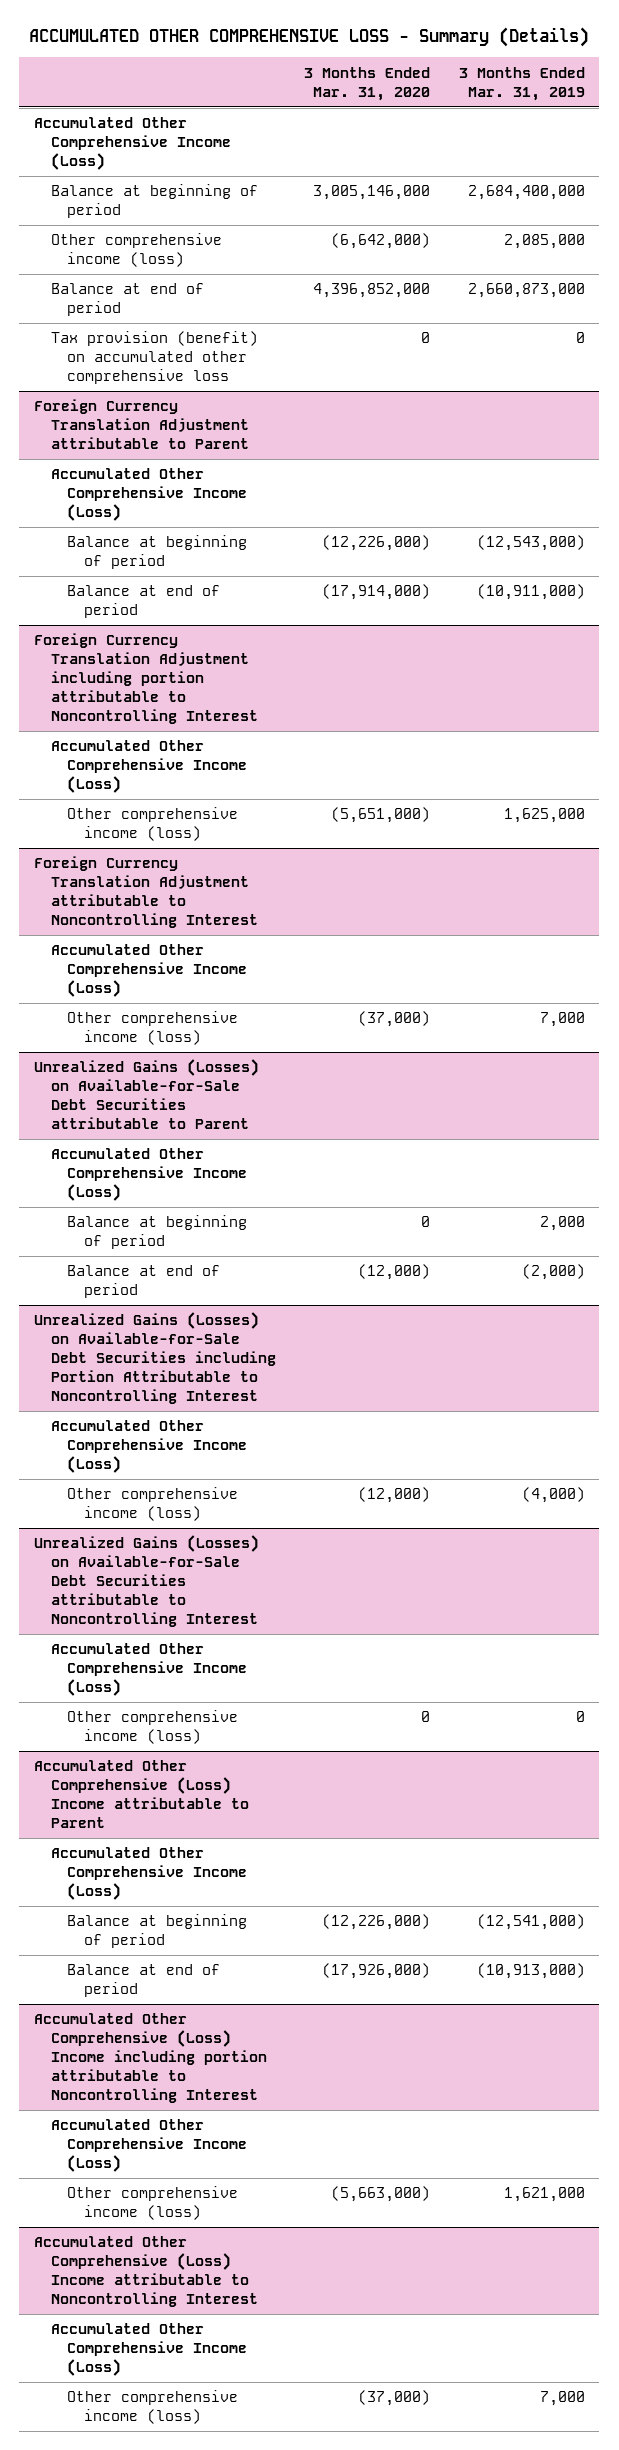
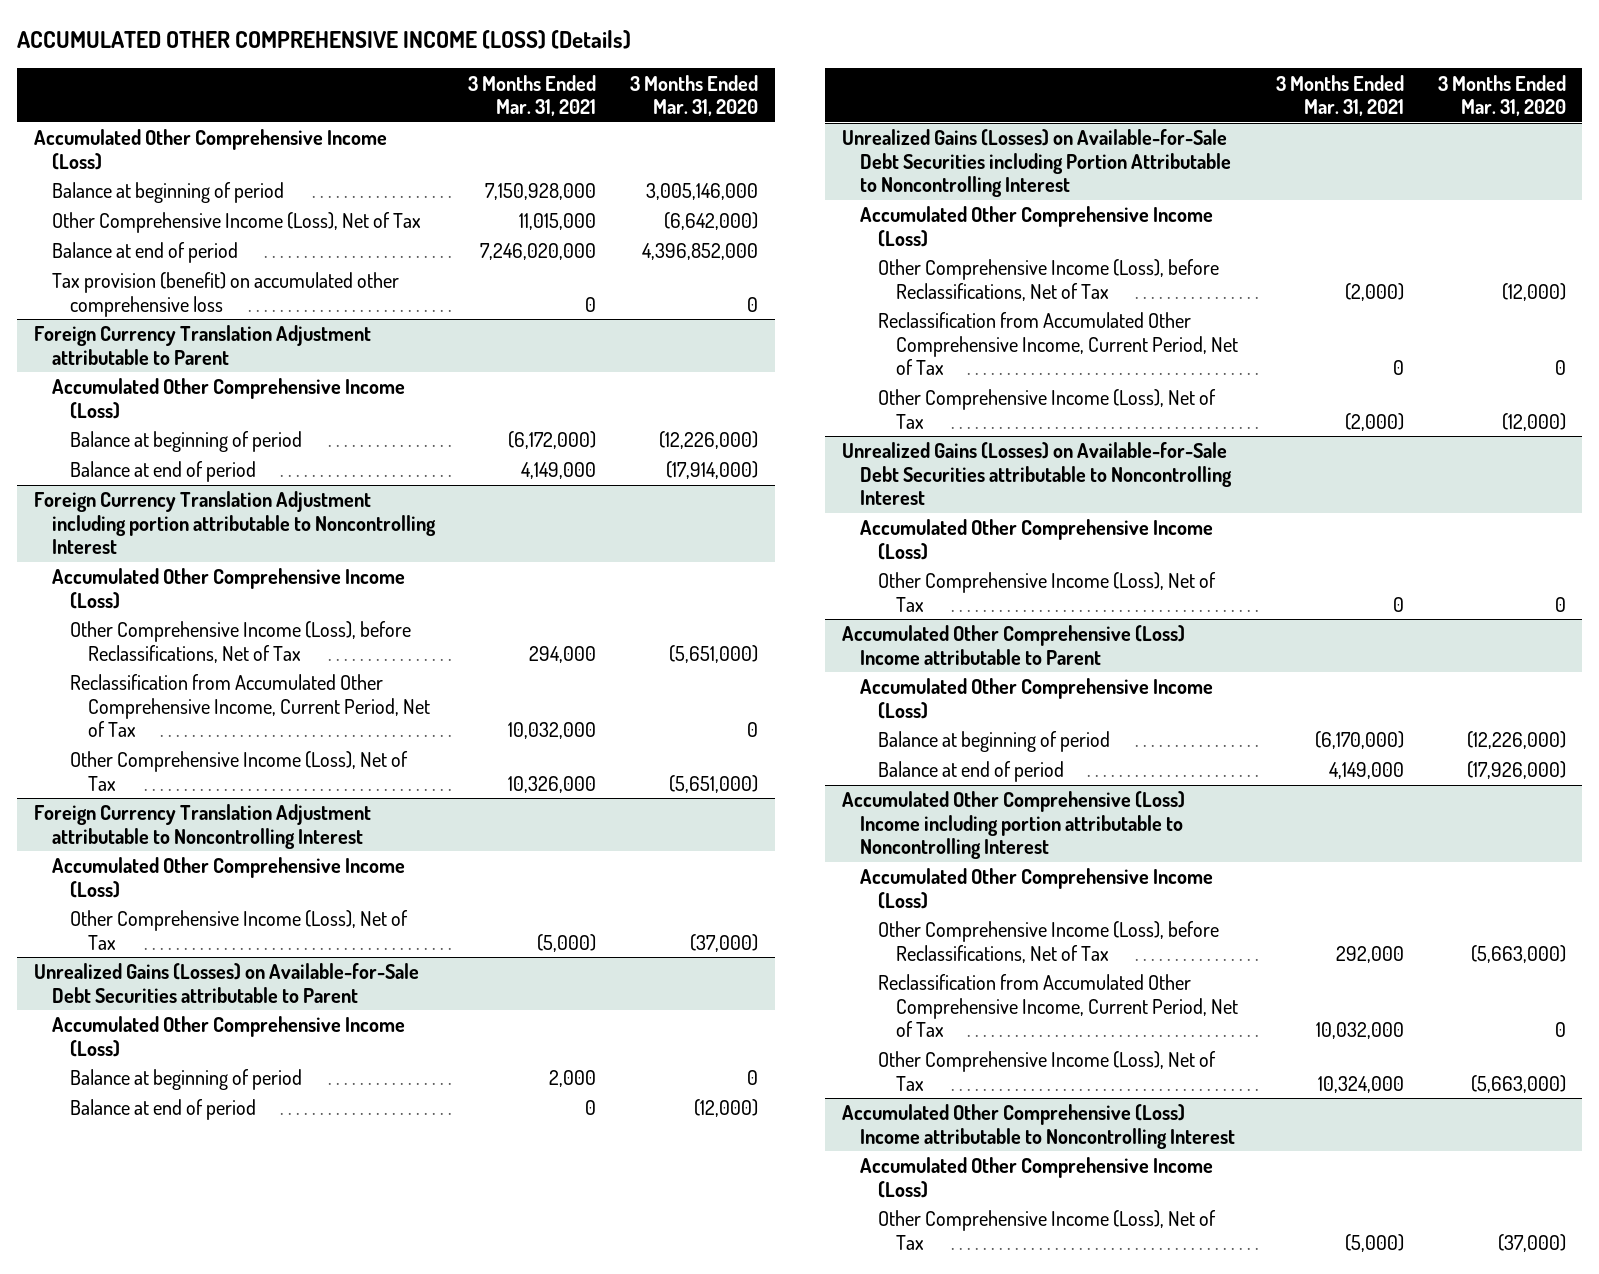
[29,27,590,48] ACCUMULATED OTHER COMPREHENSIVE LOSS - Summary (Details) -> [17,30,632,50] ACCUMULATED OTHER COMPREHENSIVE INCOME (LOSS) (Details)
[458,66,585,101] 3 Months Ended Mar. 31, 2019 -> none
none -> [468,74,597,117] 3 Months Ended Mar. 31, 2021
[50,233,222,268] Other comprehensive income (loss) -> [51,212,421,234] Other Comprehensive Income (Loss), Net of Tax
none -> [69,621,411,663] Other Comprehensive Income (Loss), before Reclassifications, Net of Tax
none -> [69,674,430,738] Reclassification from Accumulated Other Comprehensive Income, Current Period, Net of Tax
[67,807,239,842] Other comprehensive income (loss) -> [69,751,408,791] Other Comprehensive Income (Loss), Net of Tax
[67,1011,239,1046] Other comprehensive income (loss) -> [69,910,408,950] Other Comprehensive Income (Loss), Net of Tax
none -> [877,259,1219,301] Other Comprehensive Income (Loss), before Reclassifications, Net of Tax
none -> [877,312,1238,376] Reclassification from Accumulated Other Comprehensive Income, Current Period, Net of Tax
[67,1487,239,1522] Other comprehensive income (loss) -> [877,389,1216,429] Other Comprehensive Income (Loss), Net of Tax
[67,1710,239,1745] Other comprehensive income (loss) -> [877,572,1216,612] Other Comprehensive Income (Loss), Net of Tax
none -> [877,921,1219,963] Other Comprehensive Income (Loss), before Reclassifications, Net of Tax
none -> [877,974,1238,1038] Reclassification from Accumulated Other Comprehensive Income, Current Period, Net of Tax
[67,2186,239,2221] Other comprehensive income (loss) -> [877,1051,1216,1091] Other Comprehensive Income (Loss), Net of Tax
[67,2390,239,2425] Other comprehensive income (loss) -> [877,1210,1216,1250] Other Comprehensive Income (Loss), Net of Tax

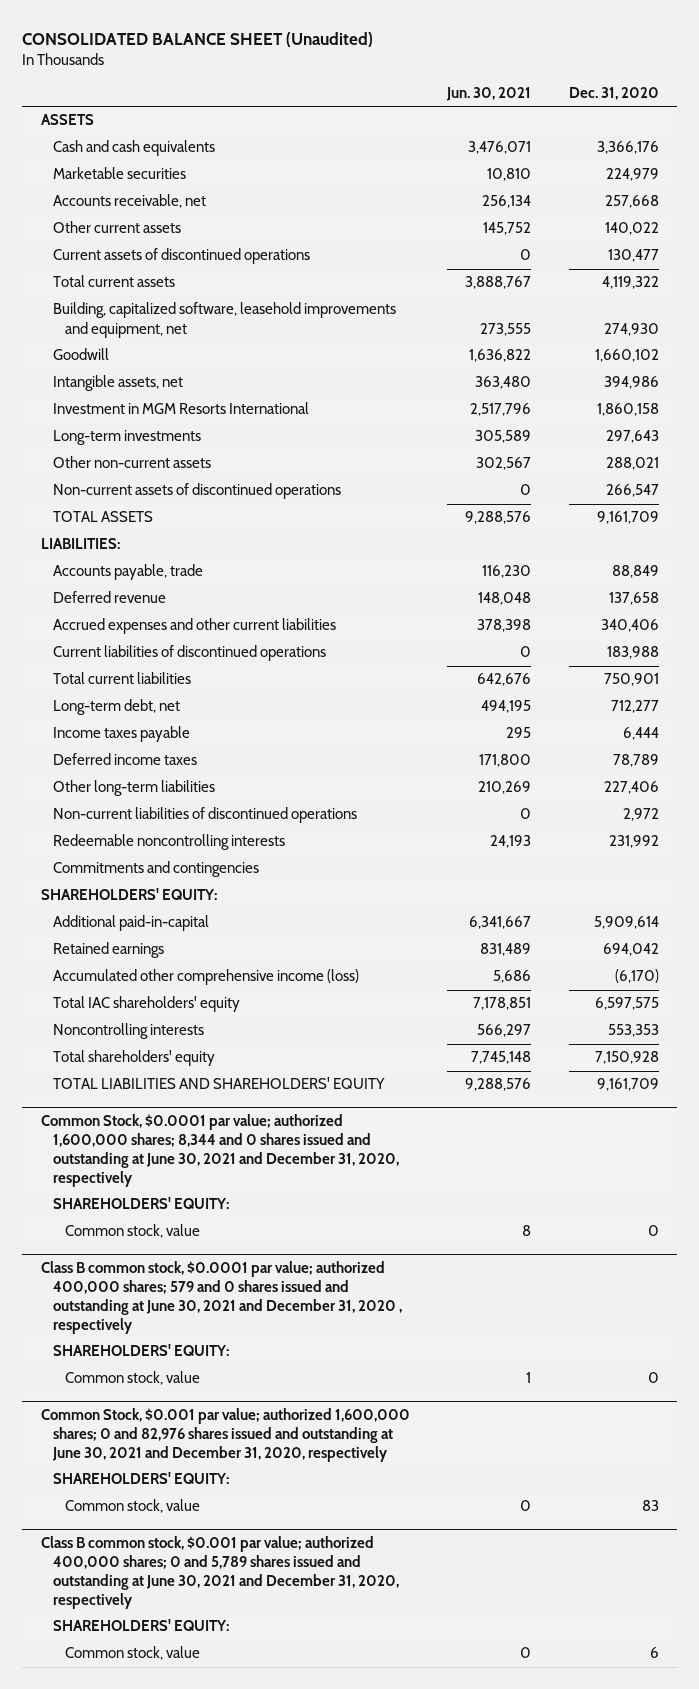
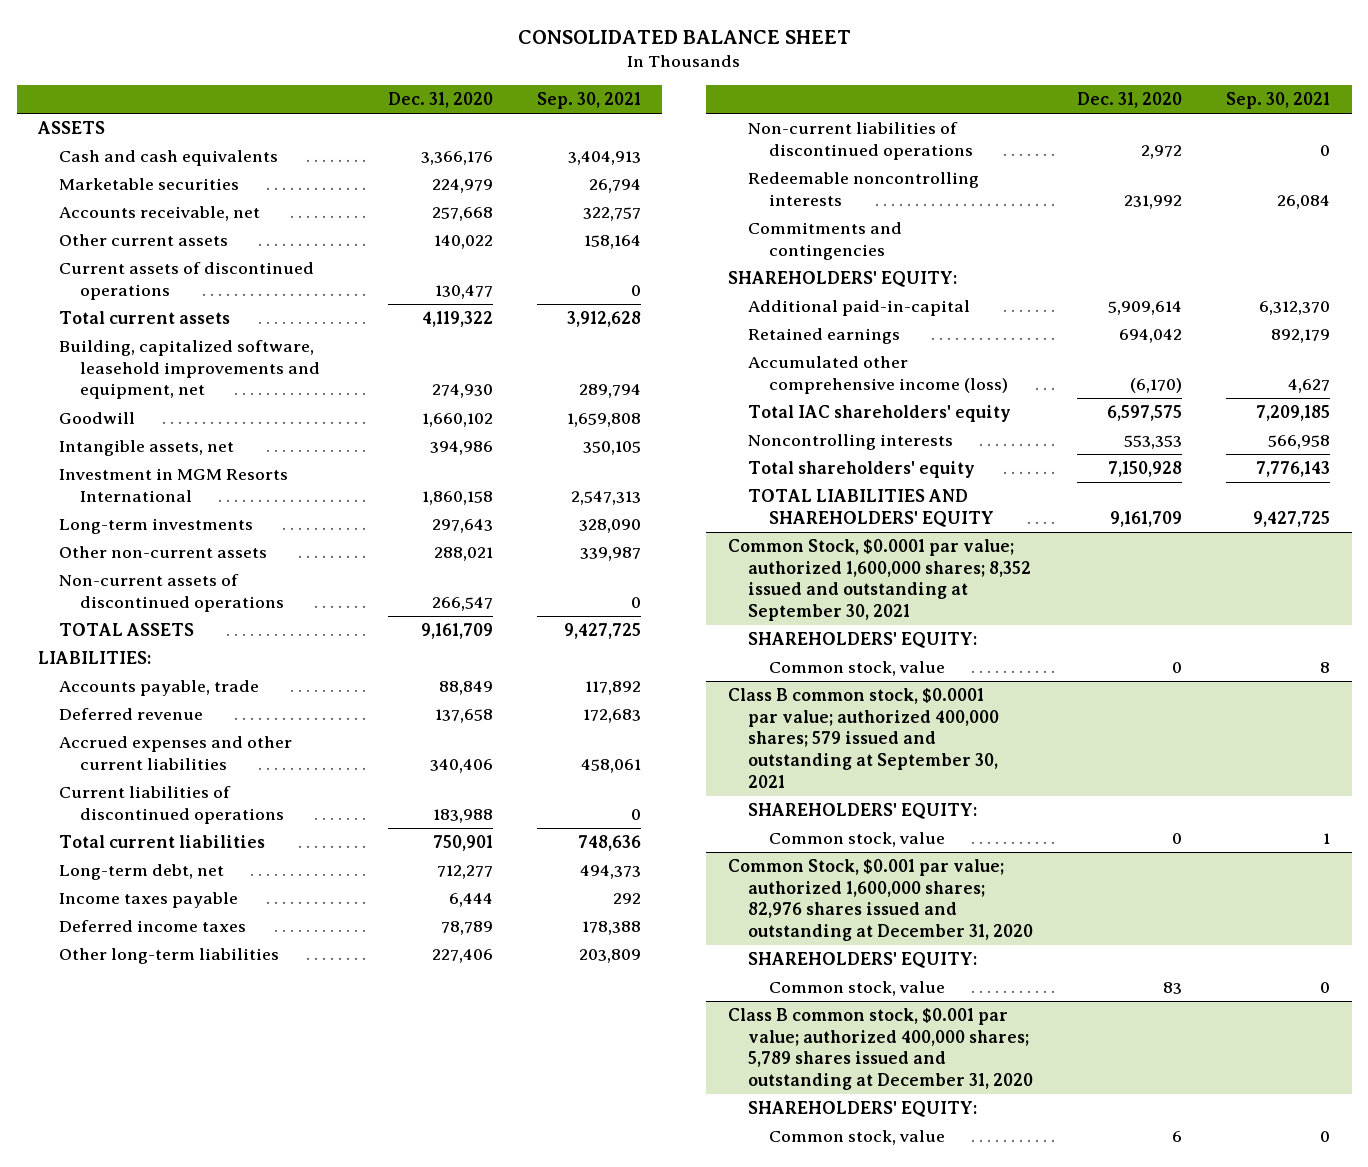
[21,31,373,47] CONSOLIDATED BALANCE SHEET (Unaudited) -> [518,29,852,44] CONSOLIDATED BALANCE SHEET
[446,87,532,102] Jun. 30, 2021 -> none
none -> [536,91,641,109] Sep. 30, 2021
[40,1114,399,1188] Common Stock, $0.0001 par value; authorized 1,600,000 shares; 8,344 and 0 shares issued and outstanding at June 30, 2021 and December 31, 2020, respectively -> [727,539,1032,621] Common Stock, $0.0001 par value; authorized 1,600,000 shares; 8,352 issued and outstanding at September 30, 2021
[40,1261,402,1335] Class B common stock, $0.0001 par value; authorized 400,000 shares; 579 and 0 shares issued and outstanding at June 30, 2021 and December 31, 2020 , respectively -> [727,688,1000,788] Class B common stock, $0.0001 par value; authorized 400,000 shares; 579 issued and outstanding at September 30, 2021
[40,1408,410,1463] Common Stock, $0.001 par value; authorized 1,600,000 shares; 0 and 82,976 shares issued and outstanding at June 30, 2021 and December 31, 2020, respectively -> [727,859,1034,941] Common Stock, $0.001 par value; authorized 1,600,000 shares; 82,976 shares issued and outstanding at December 31, 2020
[40,1536,399,1610] Class B common stock, $0.001 par value; authorized 400,000 shares; 0 and 5,789 shares issued and outstanding at June 30, 2021 and December 31, 2020, respectively -> [727,1008,1034,1090] Class B common stock, $0.001 par value; authorized 400,000 shares; 5,789 shares issued and outstanding at December 31, 2020

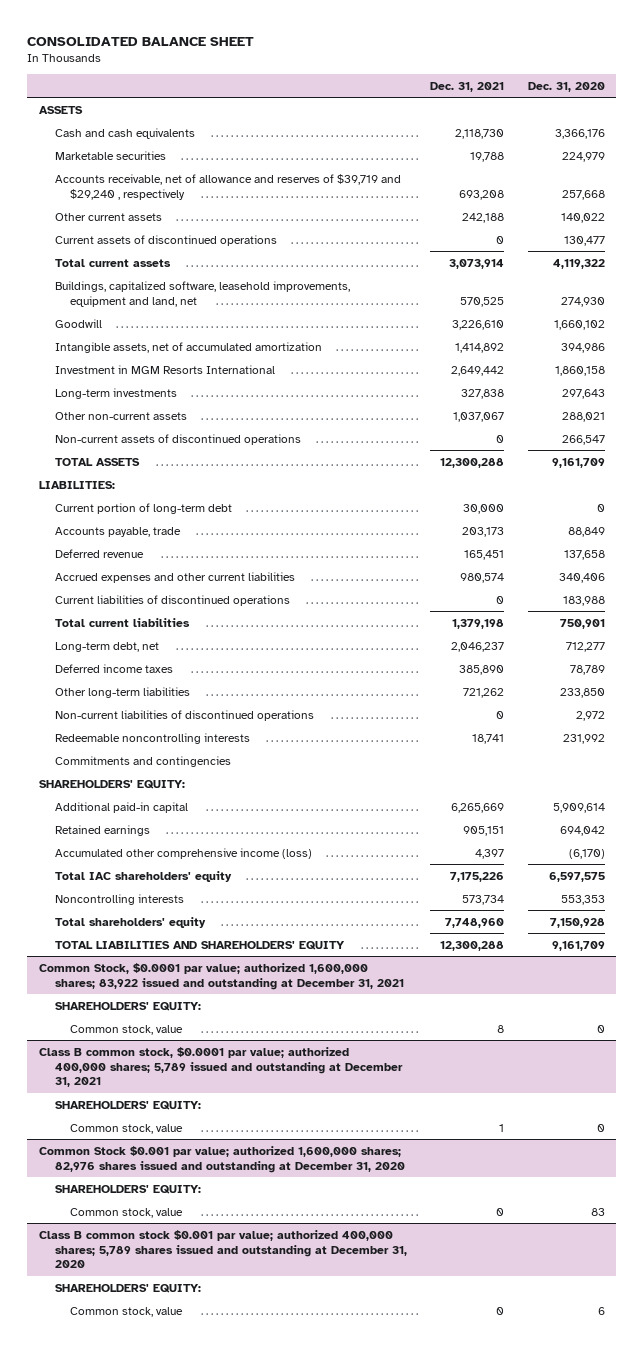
[536,91,641,109] Sep. 30, 2021 -> none
none -> [430,81,505,92] Dec. 31, 2021
[59,206,261,222] Accounts receivable, net -> [54,173,401,200] Accounts receivable, net of allowance and reserves of $39,719 and $29,240 , respectively
[59,340,320,400] Building, capitalized software, leasehold improvements and equipment, net -> [54,280,350,307] Buildings, capitalized software, leasehold improvements, equipment and land, net
[59,440,235,457] Intangible assets, net -> [54,341,322,353] Intangible assets, net of accumulated amortization
none -> [54,502,232,514] Current portion of long-term debt
[59,892,239,909] Income taxes payable -> none
[431,949,493,964] 227,406 -> [559,687,605,698] 233,850
[748,300,971,317] Additional paid-in-capital -> [54,801,188,813] Additional paid-in capital
[727,539,1032,621] Common Stock, $0.0001 par value; authorized 1,600,000 shares; 8,352 issued and outstanding at September 30, 2021 -> [39,962,404,990] Common Stock, $0.0001 par value; authorized 1,600,000 shares; 83,922 issued and outstanding at December 31, 2021
[727,688,1000,788] Class B common stock, $0.0001 par value; authorized 400,000 shares; 579 issued and outstanding at September 30, 2021 -> [39,1046,403,1088] Class B common stock, $0.0001 par value; authorized 400,000 shares; 5,789 issued and outstanding at December 31, 2021
[727,859,1034,941] Common Stock, $0.001 par value; authorized 1,600,000 shares; 82,976 shares issued and outstanding at December 31, 2020 -> [39,1145,405,1173] Common Stock $0.001 par value; authorized 1,600,000 shares; 82,976 shares issued and outstanding at December 31, 2020
[727,1008,1034,1090] Class B common stock, $0.001 par value; authorized 400,000 shares; 5,789 shares issued and outstanding at December 31, 2020 -> [39,1229,407,1269] Class B common stock $0.001 par value; authorized 400,000 shares; 5,789 shares issued and outstanding at December 31, 2020

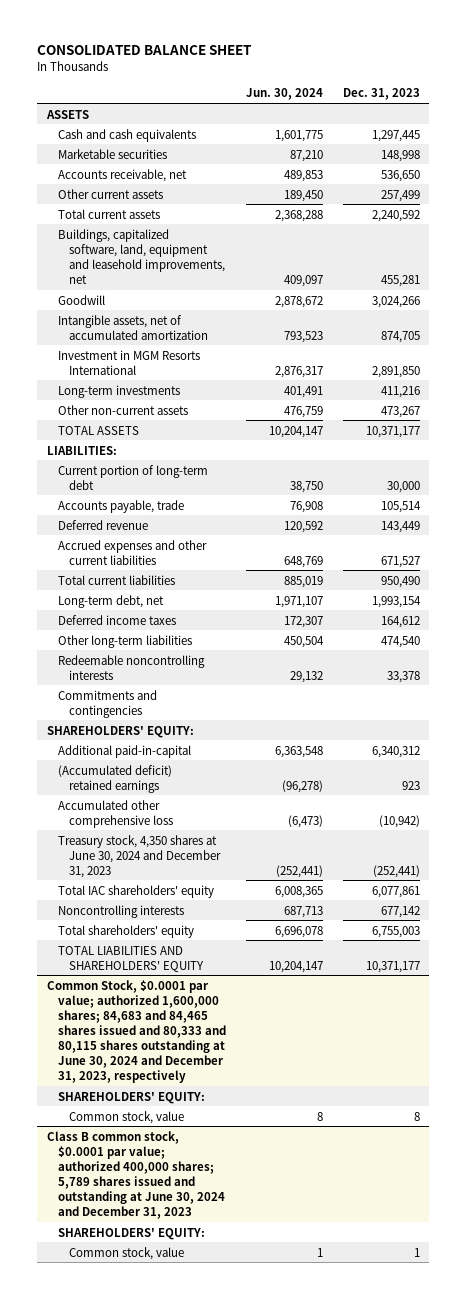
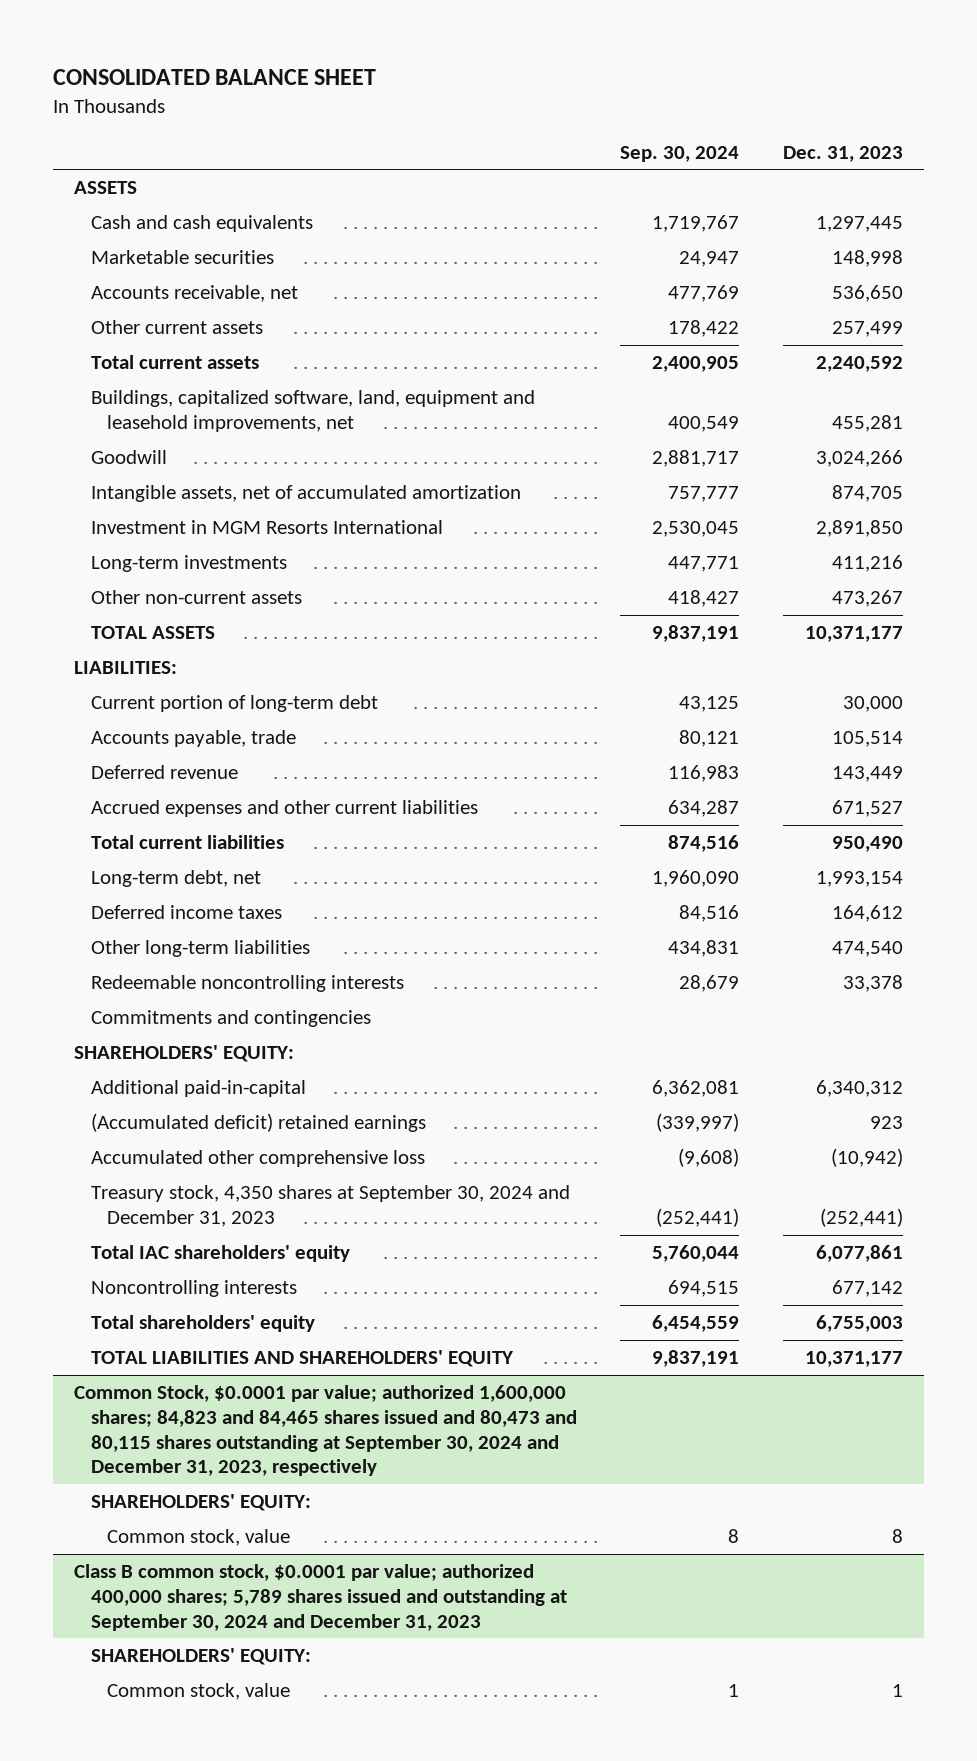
[245,88,323,101] Jun. 30, 2024 -> none
none -> [620,145,740,162] Sep. 30, 2024
[58,834,222,878] Treasury stock, 4,350 shares at June 30, 2024 and December 31, 2023 -> [90,1185,570,1227] Treasury stock, 4,350 shares at September 30, 2024 and December 31, 2023
[46,979,227,1083] Common Stock, $0.0001 par value; authorized 1,600,000 shares; 84,683 and 84,465 shares issued and 80,333 and 80,115 shares outstanding at June 30, 2024 and December 31, 2023, respectively -> [74,1385,577,1477] Common Stock, $0.0001 par value; authorized 1,600,000 shares; 84,823 and 84,465 shares issued and 80,473 and 80,115 shares outstanding at September 30, 2024 and December 31, 2023, respectively
[46,1130,226,1219] Class B common stock, $0.0001 par value; authorized 400,000 shares; 5,789 shares issued and outstanding at June 30, 2024 and December 31, 2023 -> [74,1564,567,1631] Class B common stock, $0.0001 par value; authorized 400,000 shares; 5,789 shares issued and outstanding at September 30, 2024 and December 31, 2023

